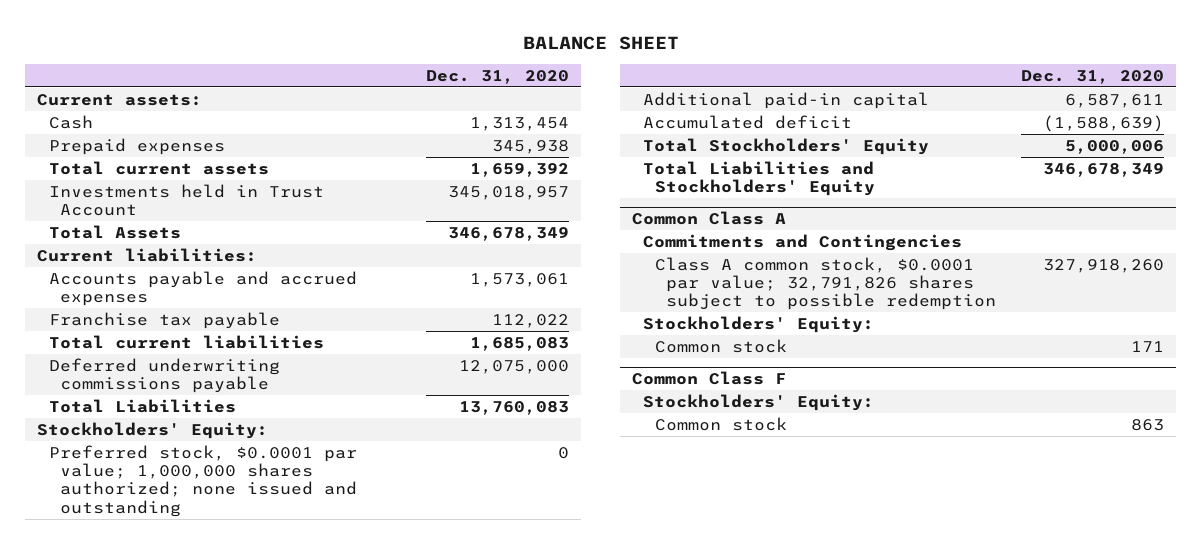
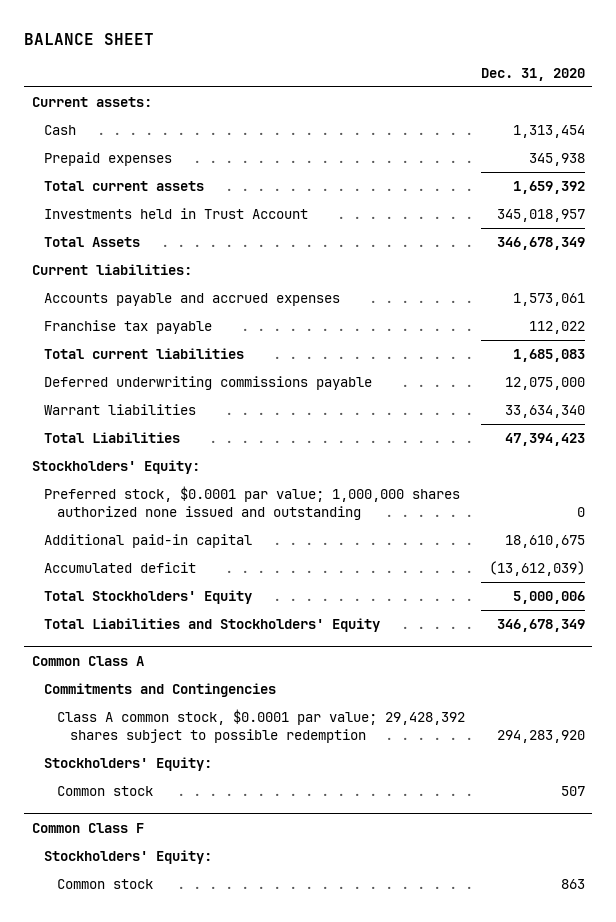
none -> [44,404,197,416] Warrant liabilities
[459,400,570,415] 13,760,083 -> [504,433,585,447] 47,394,423
[48,444,357,517] Preferred stock, $0.0001 par value; 1,000,000 shares authorized; none issued and outstanding -> [44,486,461,520] Preferred stock, $0.0001 par value; 1,000,000 shares authorized none issued and outstanding
[1064,93,1164,108] 6,587,611 -> [504,535,585,549] 18,610,675
[1042,114,1164,132] (1,588,639) -> [488,561,585,577] (13,612,039)
[654,256,996,311] Class A common stock, $0.0001 par value; 32,791,826 shares subject to possible redemption -> [57,709,466,743] Class A common stock, $0.0001 par value; 29,428,392 shares subject to possible redemption
[1042,258,1164,273] 327,918,260 -> [496,729,585,743] 294,283,920
[1130,340,1164,352] 171 -> [560,786,585,797] 507

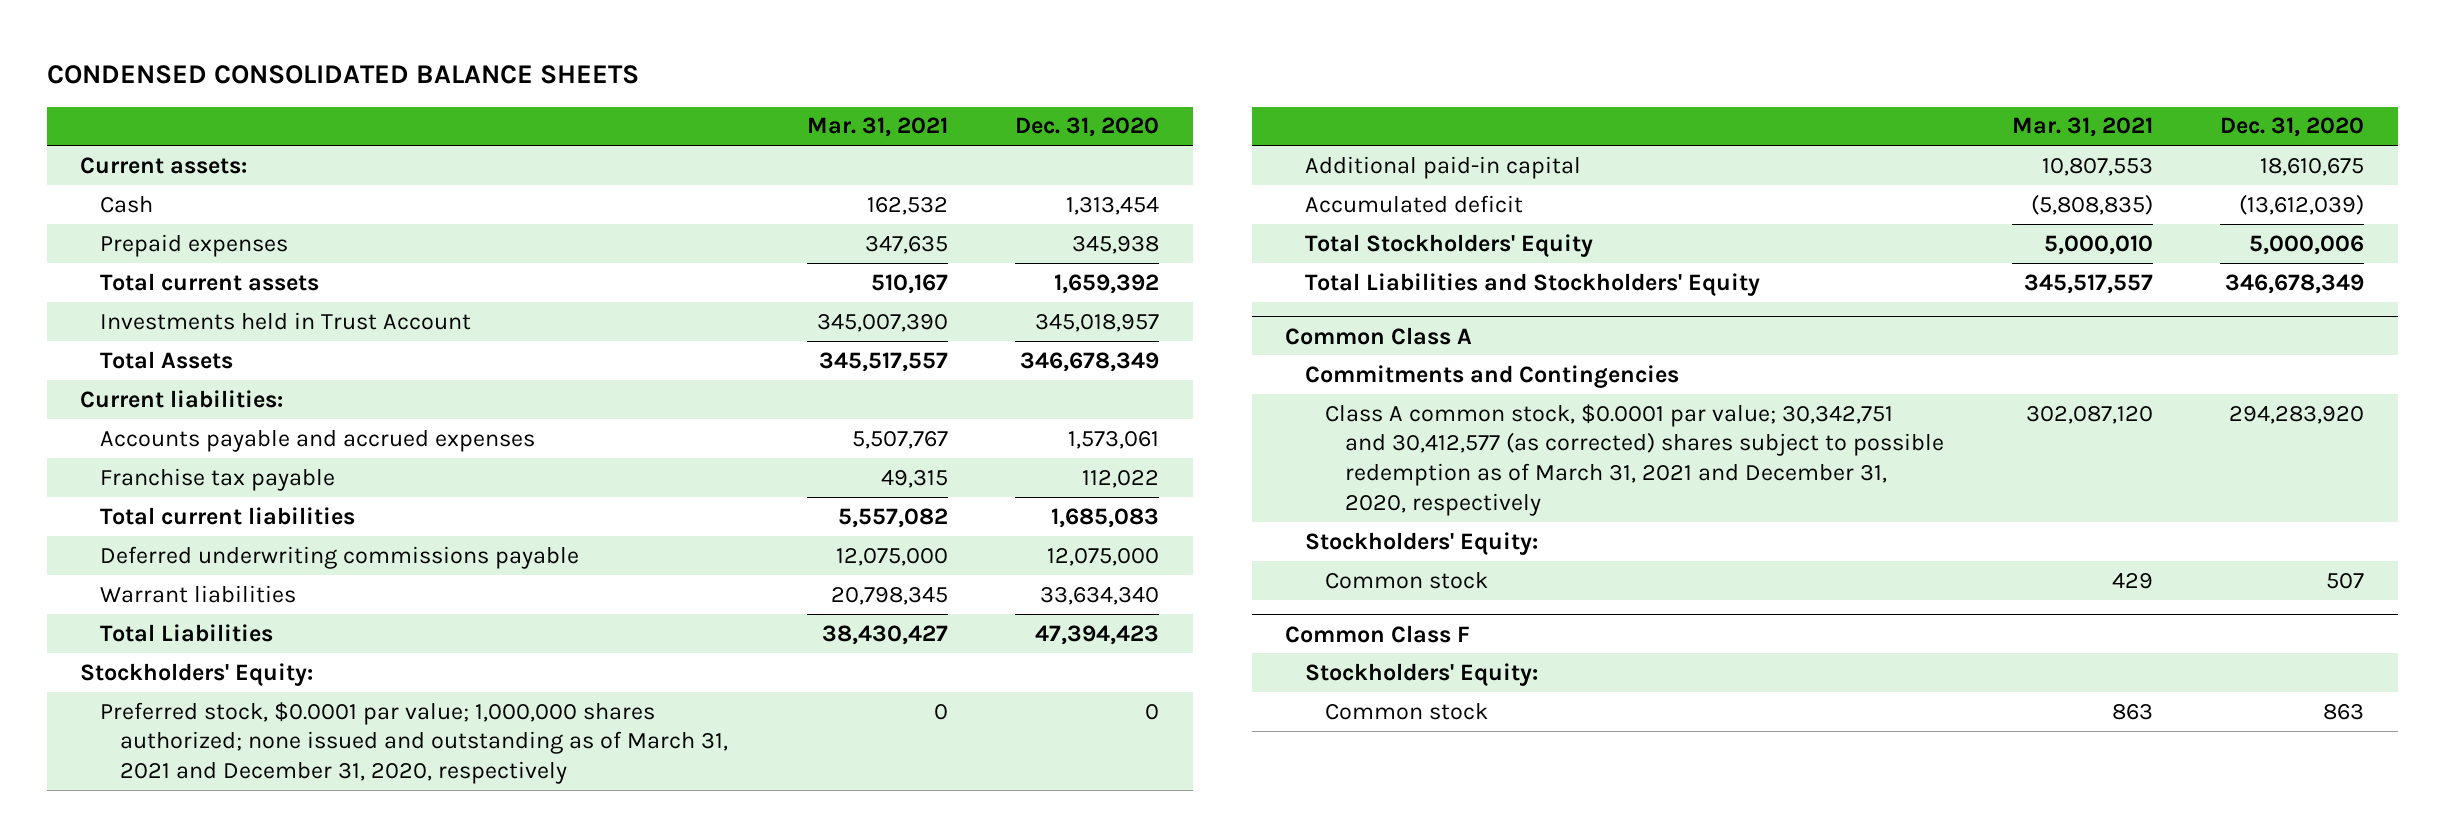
[23,33,154,46] BALANCE SHEET -> [46,65,639,85] CONDENSED CONSOLIDATED BALANCE SHEETS
none -> [806,117,948,138] Mar. 31, 2021
[44,486,461,520] Preferred stock, $0.0001 par value; 1,000,000 shares authorized none issued and outstanding -> [100,701,729,785] Preferred stock, $0.0001 par value; 1,000,000 shares authorized; none issued and outstanding as of March 31, 2021 and December 31, 2020, respectively
[57,709,466,743] Class A common stock, $0.0001 par value; 29,428,392 shares subject to possible redemption -> [1325,403,1945,516] Class A common stock, $0.0001 par value; 30,342,751 and 30,412,577 (as corrected) shares subject to possible redemption as of March 31, 2021 and December 31, 2020, respectively

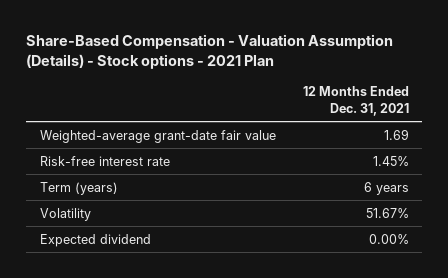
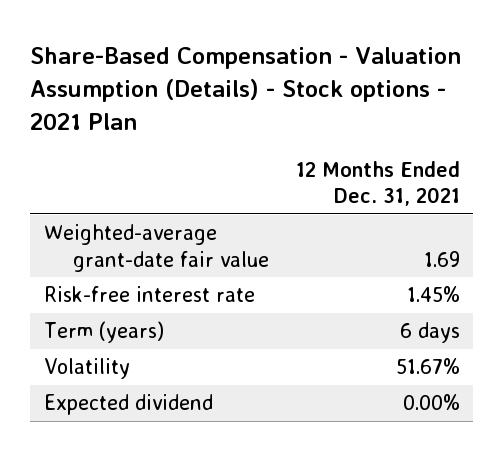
[363,181,409,195] 6 years -> [399,322,460,344] 6 days

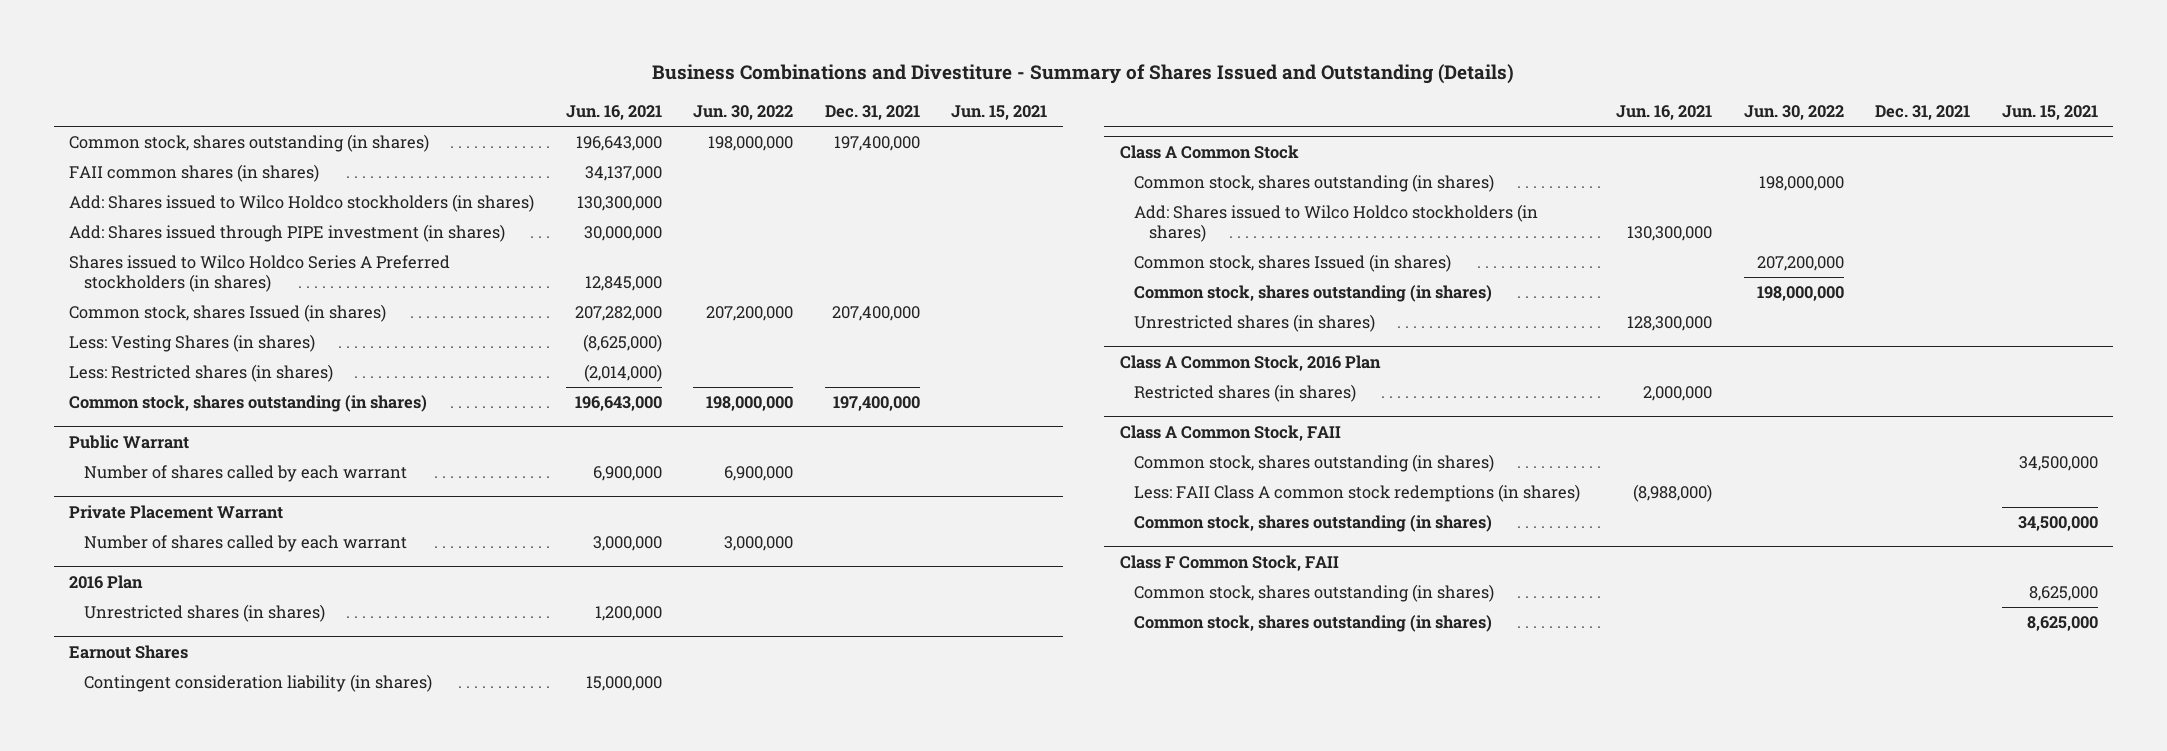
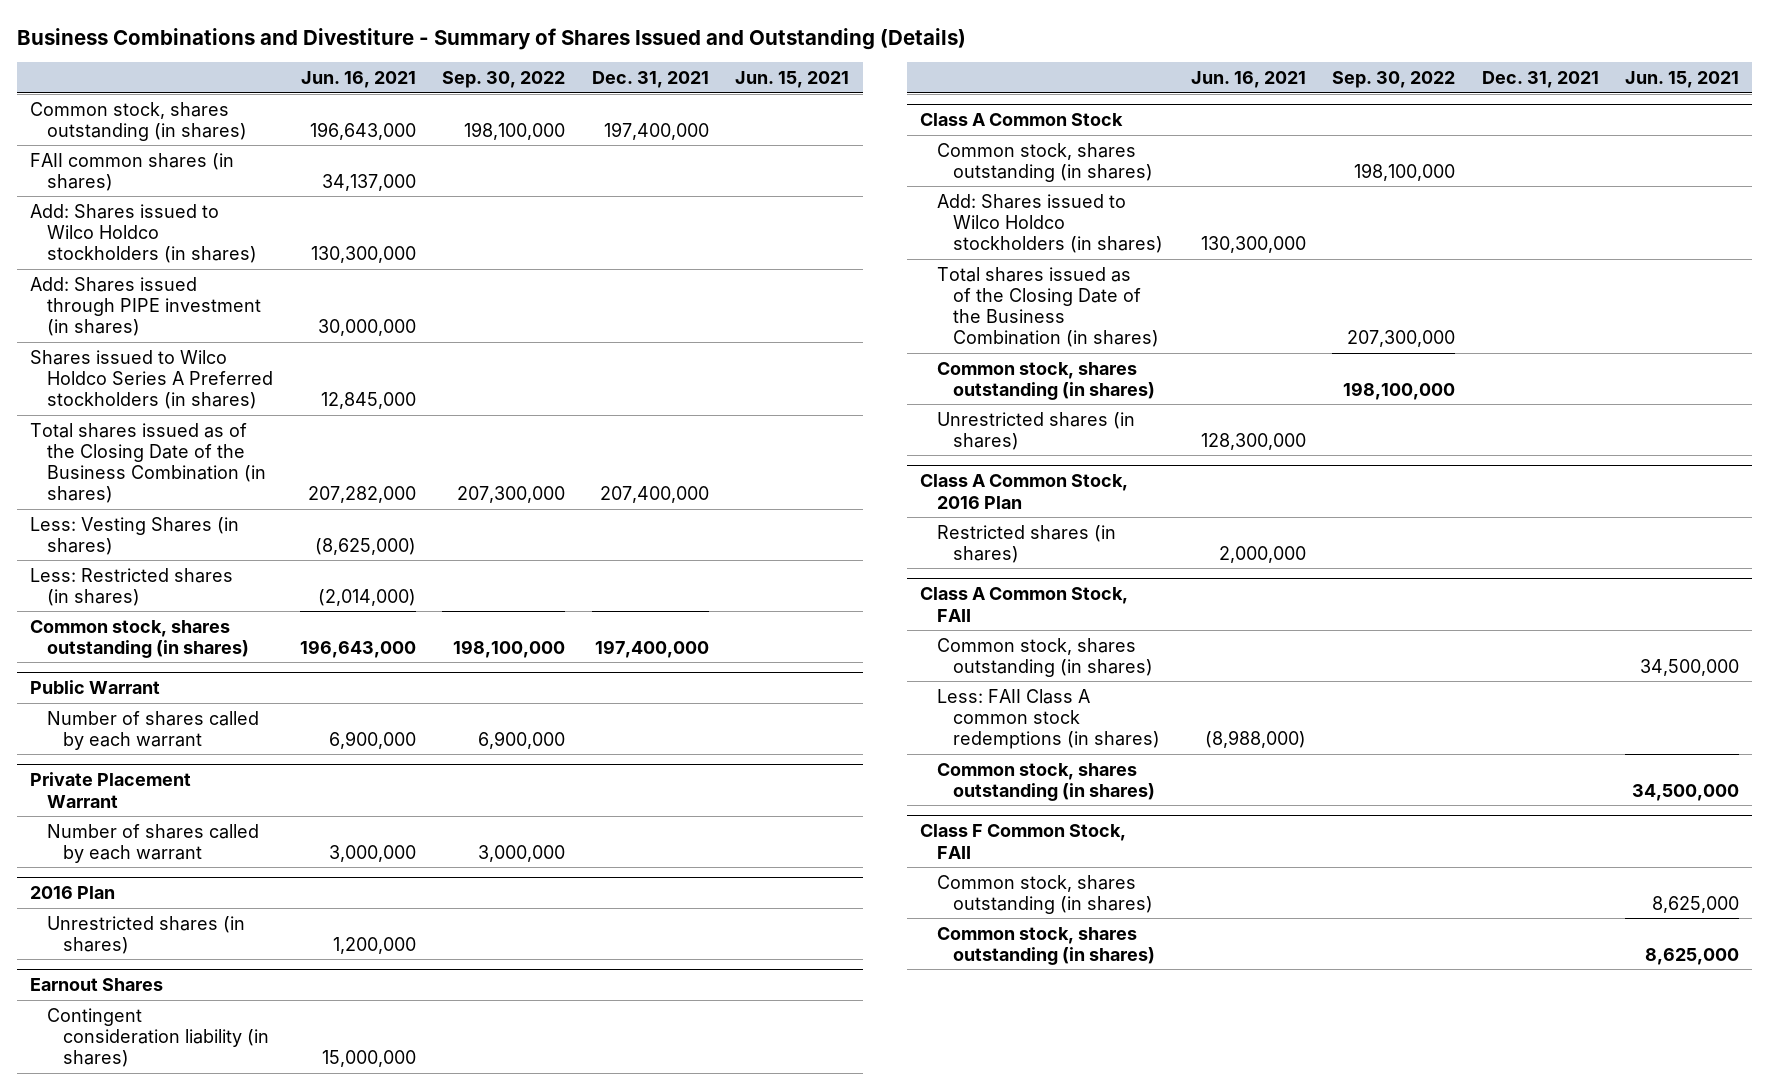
[693,104,794,120] Jun. 30, 2022 -> none
none -> [442,71,566,89] Sep. 30, 2022
[69,304,387,323] Common stock, shares Issued (in shares) -> [30,422,266,504] Total shares issued as of the Closing Date of the Business Combination (in shares)
[1134,254,1452,273] Common stock, shares Issued (in shares) -> [936,266,1160,348] Total shares issued as of the Closing Date of the Business Combination (in shares)

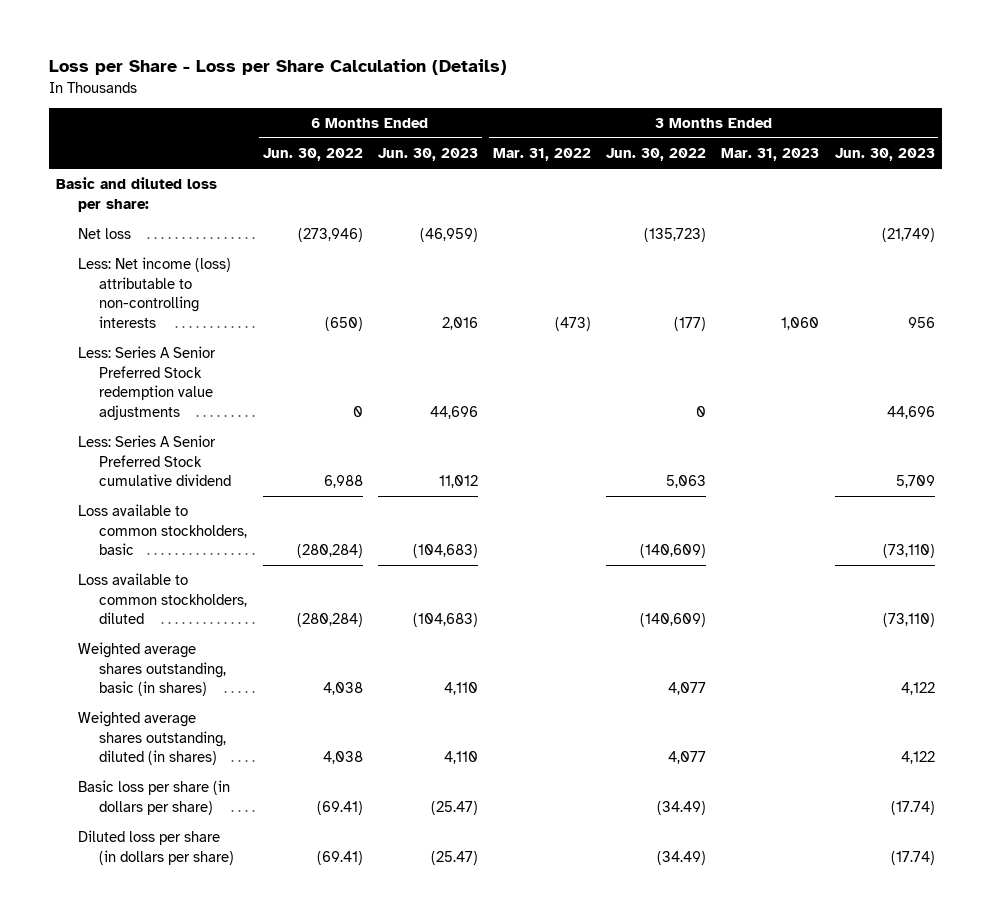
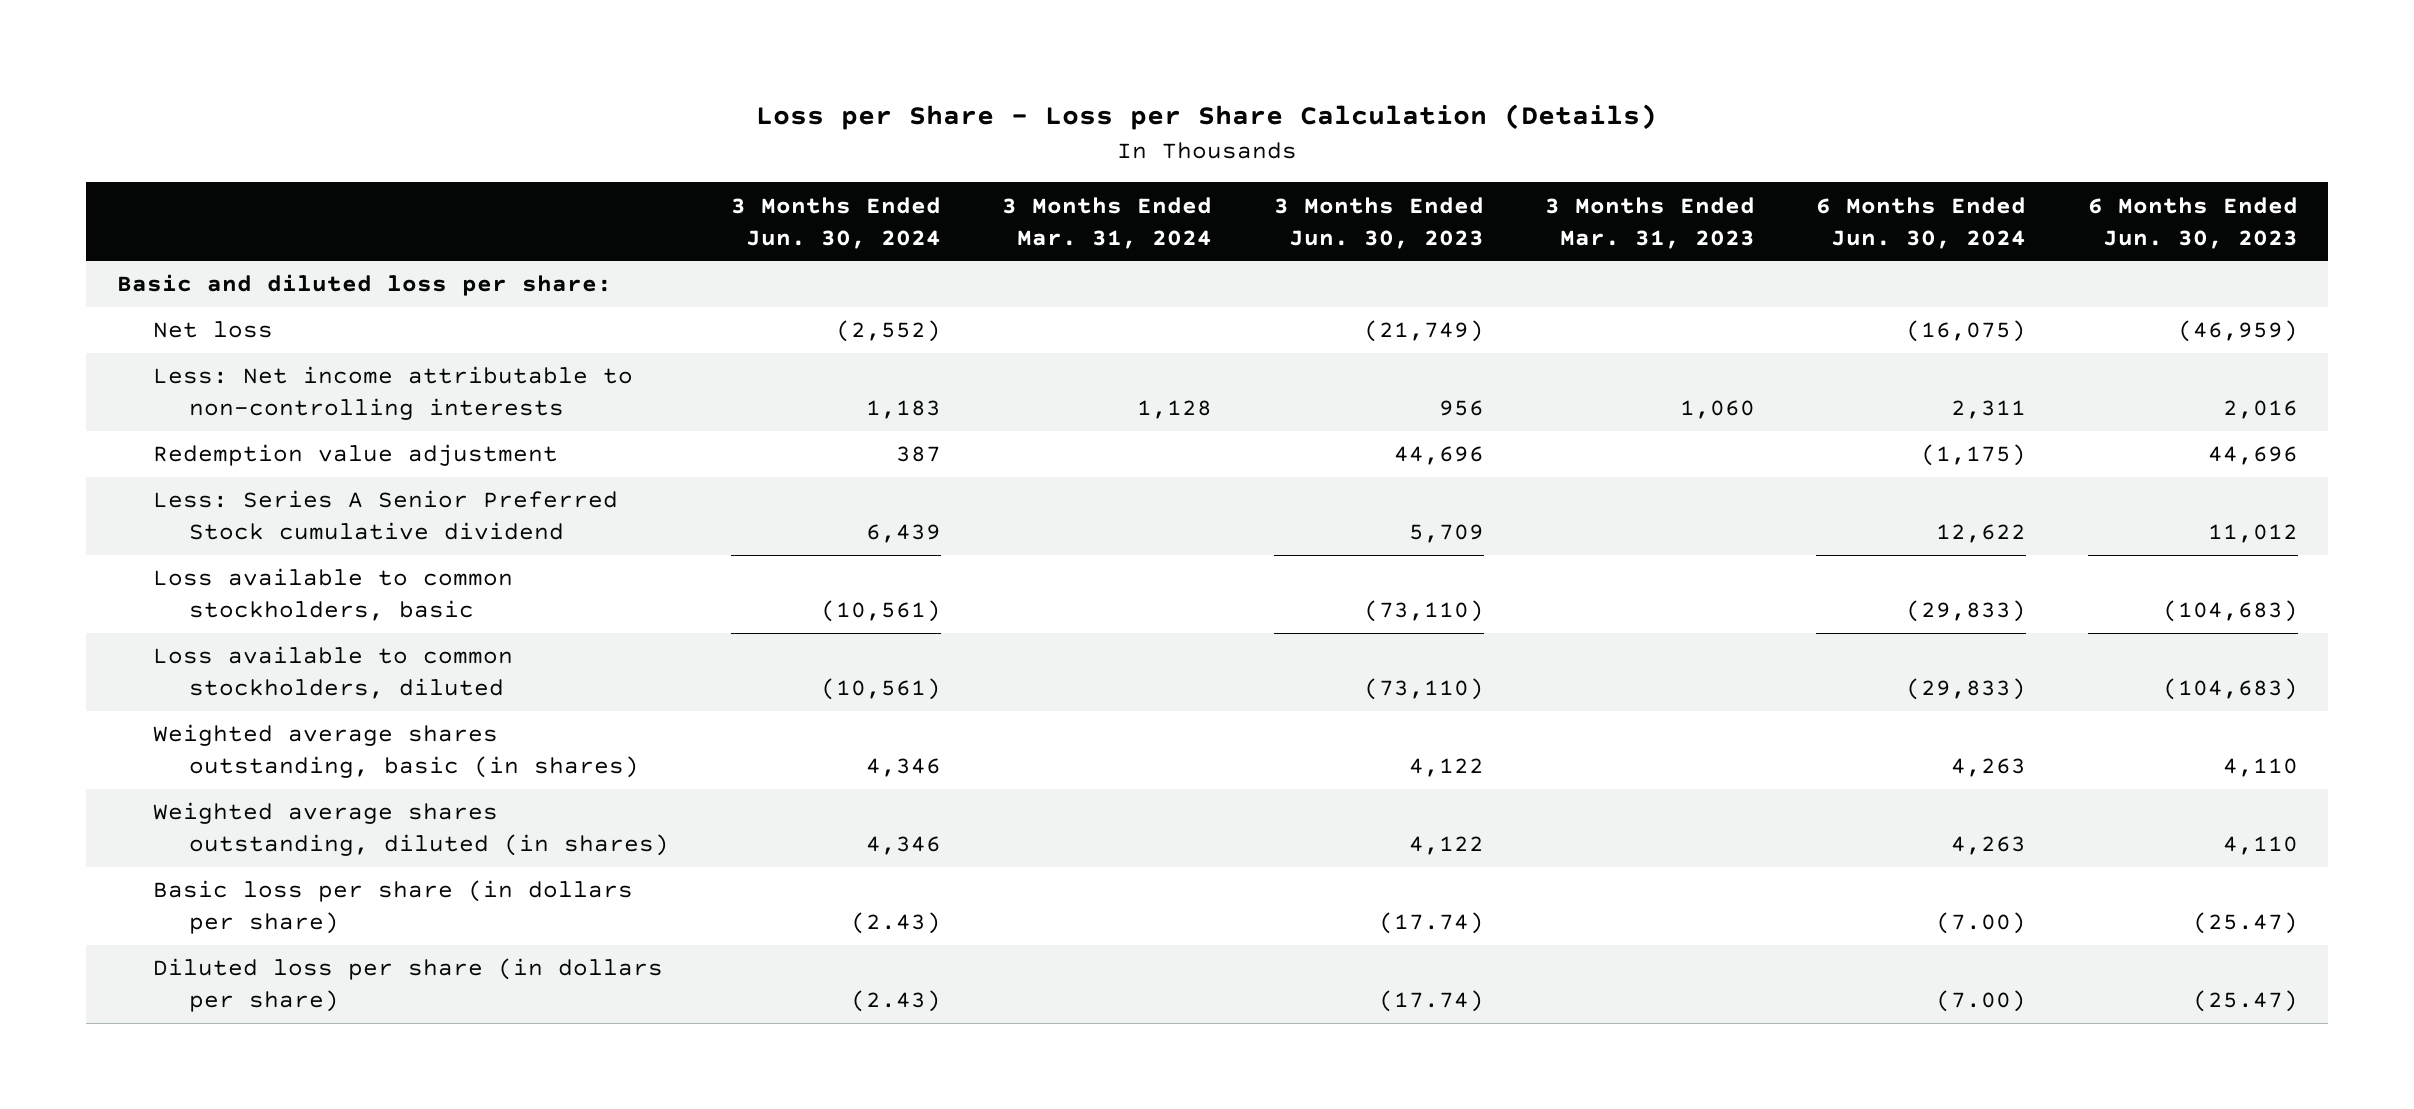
[262,148,363,162] Jun. 30, 2022 -> none
[492,148,591,162] Mar. 31, 2022 -> none
[606,148,707,162] Jun. 30, 2022 -> none
none -> [730,196,941,249] 3 Months Ended Jun. 30, 2024
none -> [1002,196,1213,249] 3 Months Ended Mar. 31, 2024
none -> [1816,196,2027,249] 6 Months Ended Jun. 30, 2024
[77,257,231,328] Less: Net income (loss) attributable to non-controlling interests -> [153,366,634,421] Less: Net income attributable to non-controlling interests
[77,346,216,420] Less: Series A Senior Preferred Stock redemption value adjustments -> [153,444,559,467] Redemption value adjustment

